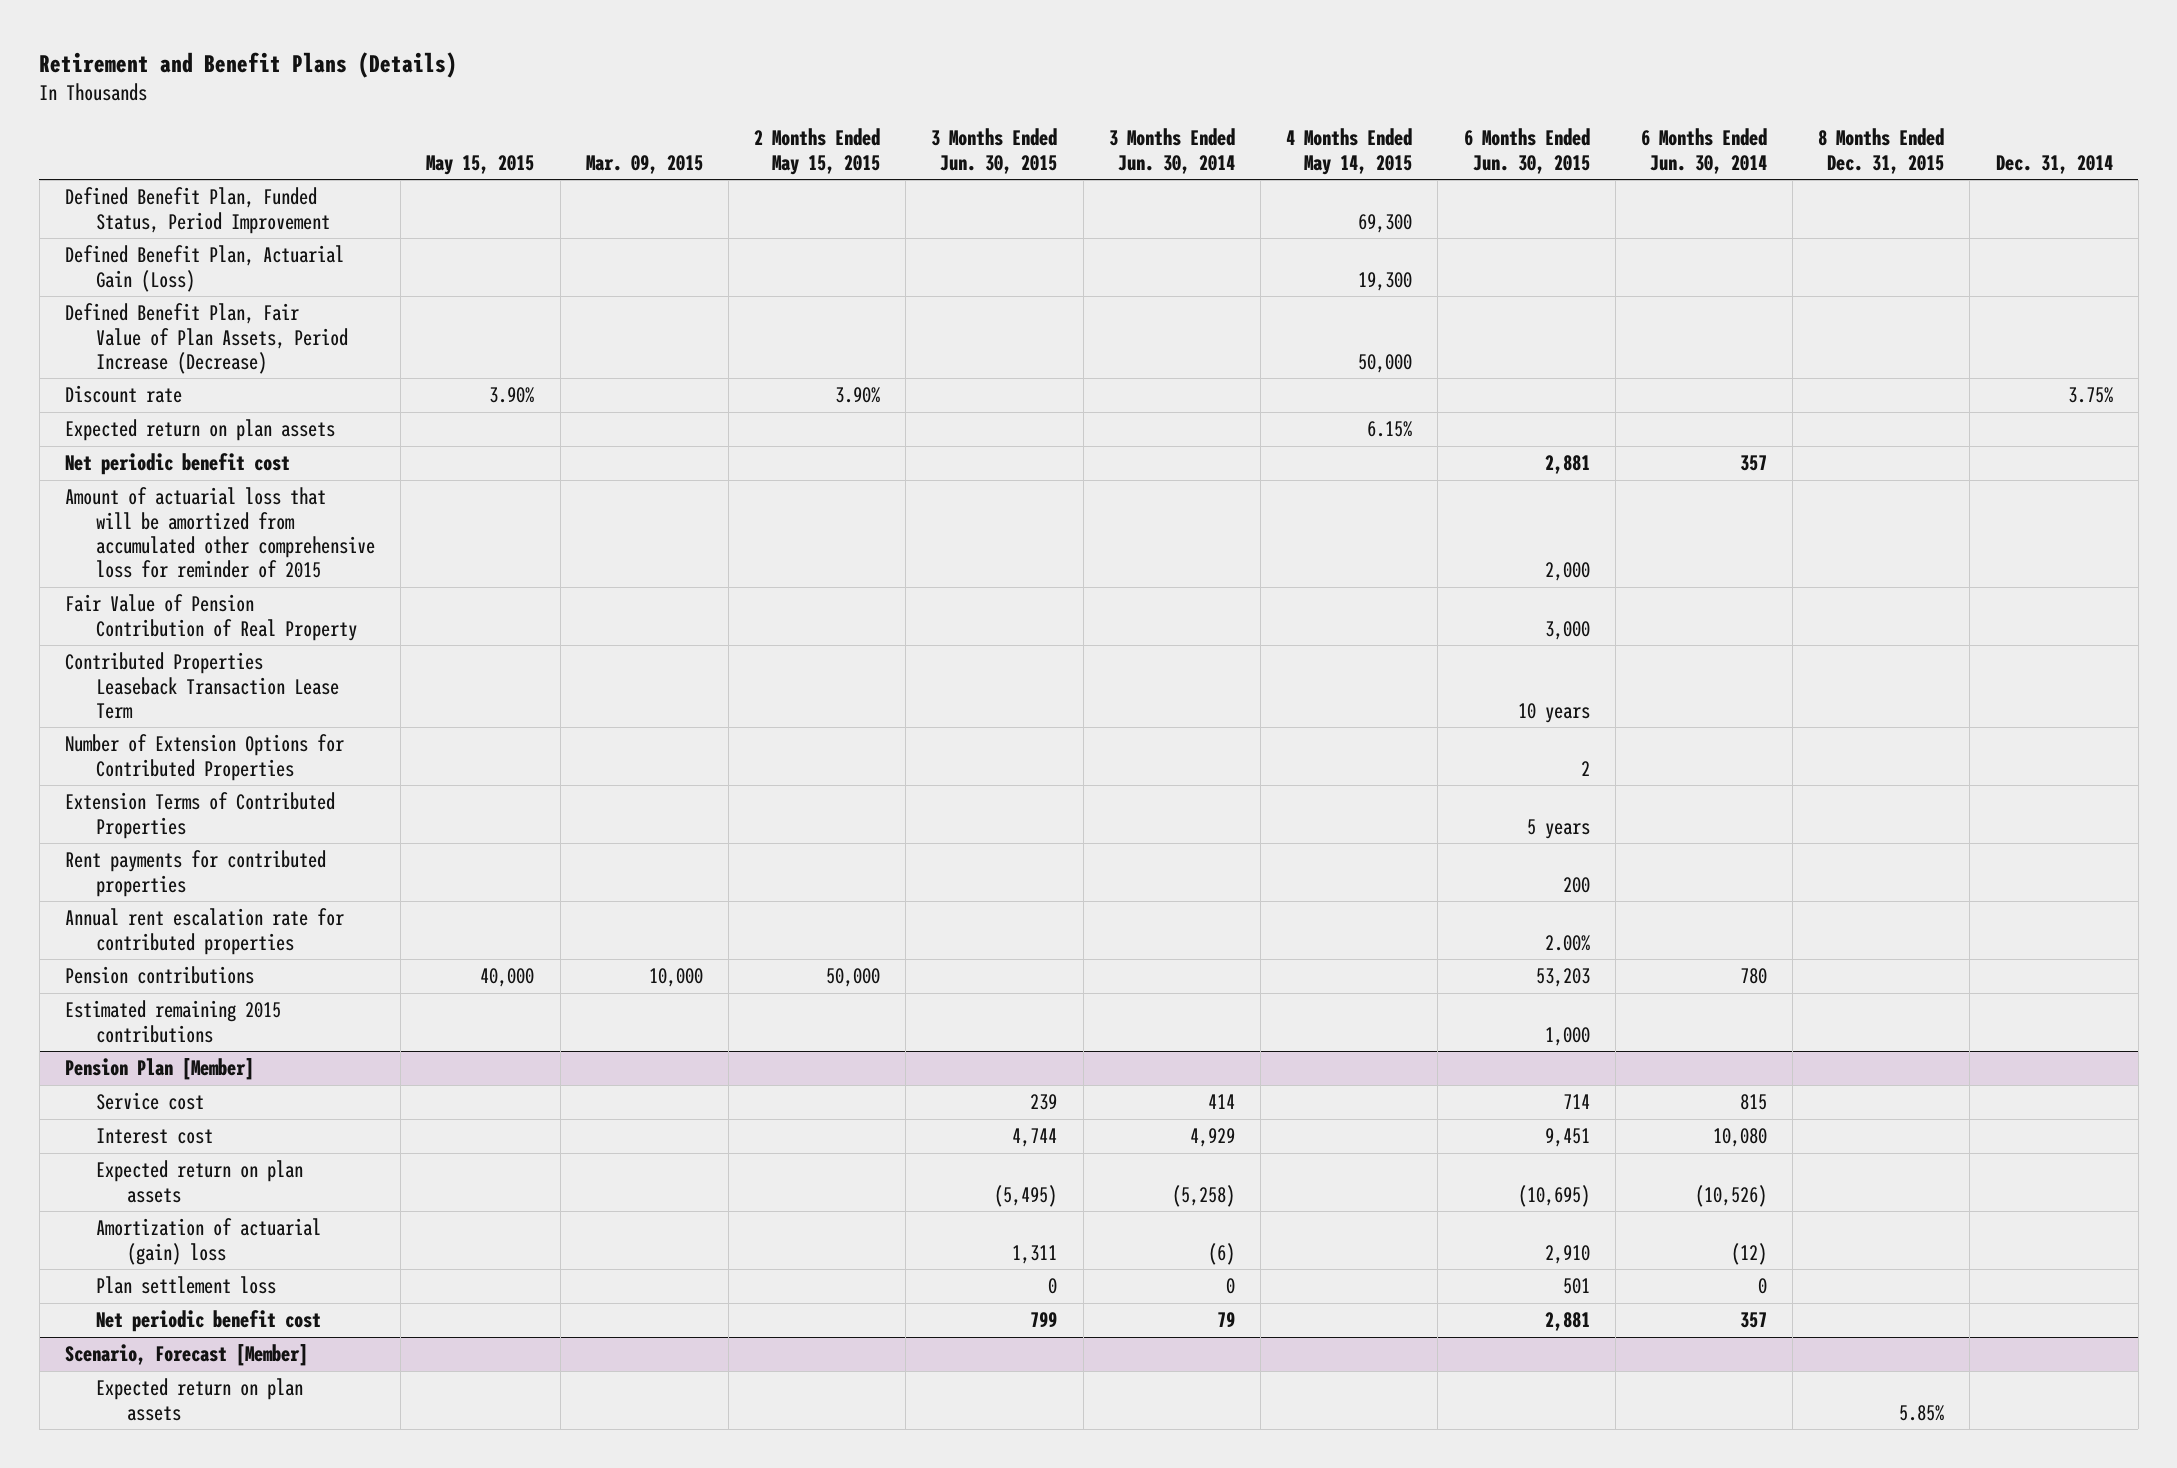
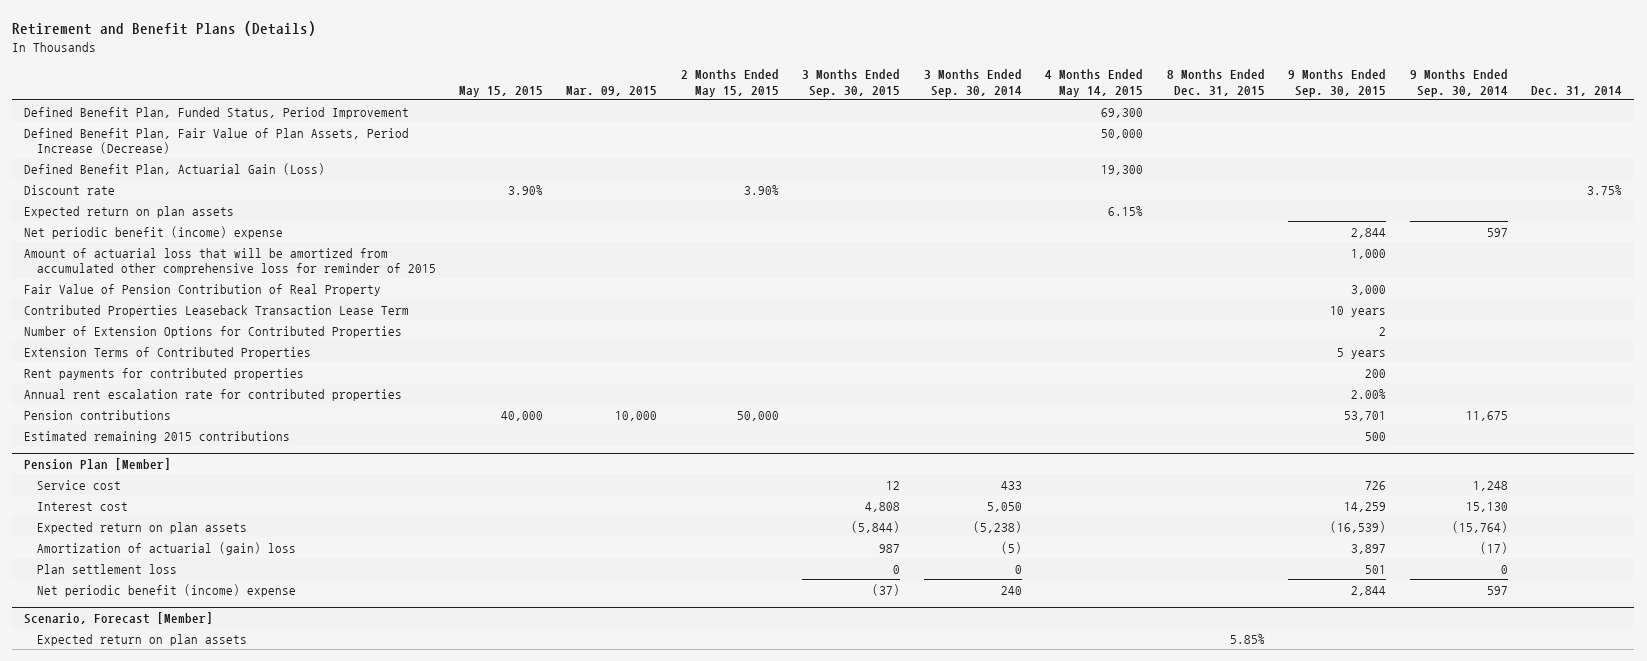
[931,128,1058,174] 3 Months Ended Jun. 30, 2015 -> none
[1108,128,1235,174] 3 Months Ended Jun. 30, 2014 -> none
[1463,128,1590,174] 6 Months Ended Jun. 30, 2015 -> none
[1640,128,1767,174] 6 Months Ended Jun. 30, 2014 -> none
none -> [802,69,901,97] 3 Months Ended Sep. 30, 2015
none -> [923,69,1022,97] 3 Months Ended Sep. 30, 2014
none -> [1288,69,1387,97] 9 Months Ended Sep. 30, 2015
none -> [1409,69,1508,97] 9 Months Ended Sep. 30, 2014
[64,245,344,292] Defined Benefit Plan, Actuarial Gain (Loss) -> [24,162,326,175] Defined Benefit Plan, Actuarial Gain (Loss)
[64,453,290,476] Net periodic benefit cost -> [24,225,284,239] Net periodic benefit (income) expense
[96,1310,322,1333] Net periodic benefit cost -> [36,583,296,597] Net periodic benefit (income) expense

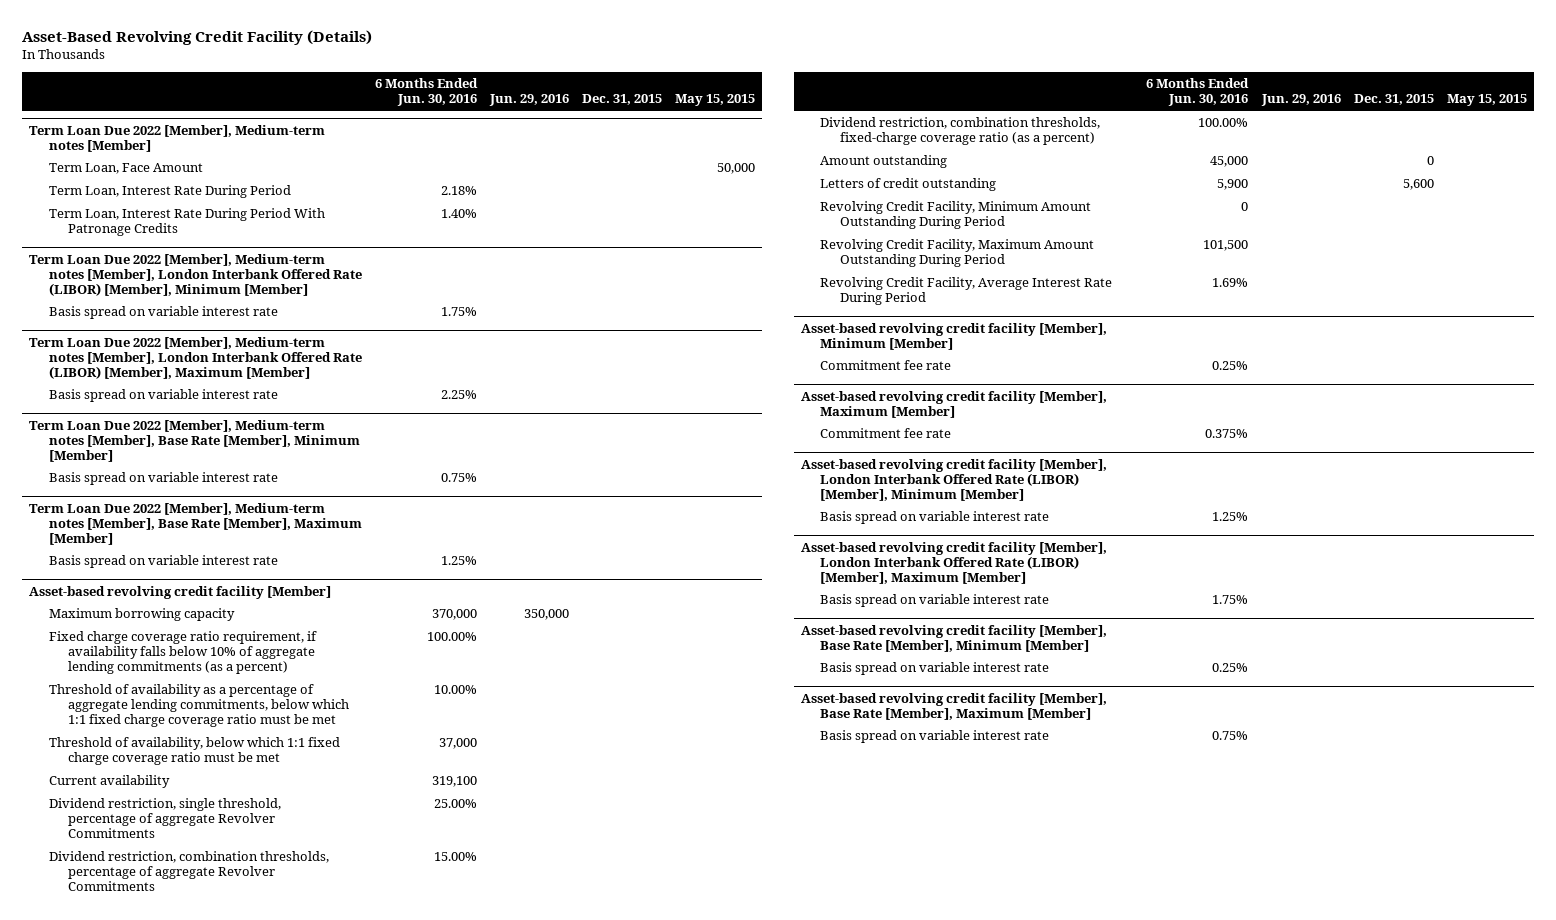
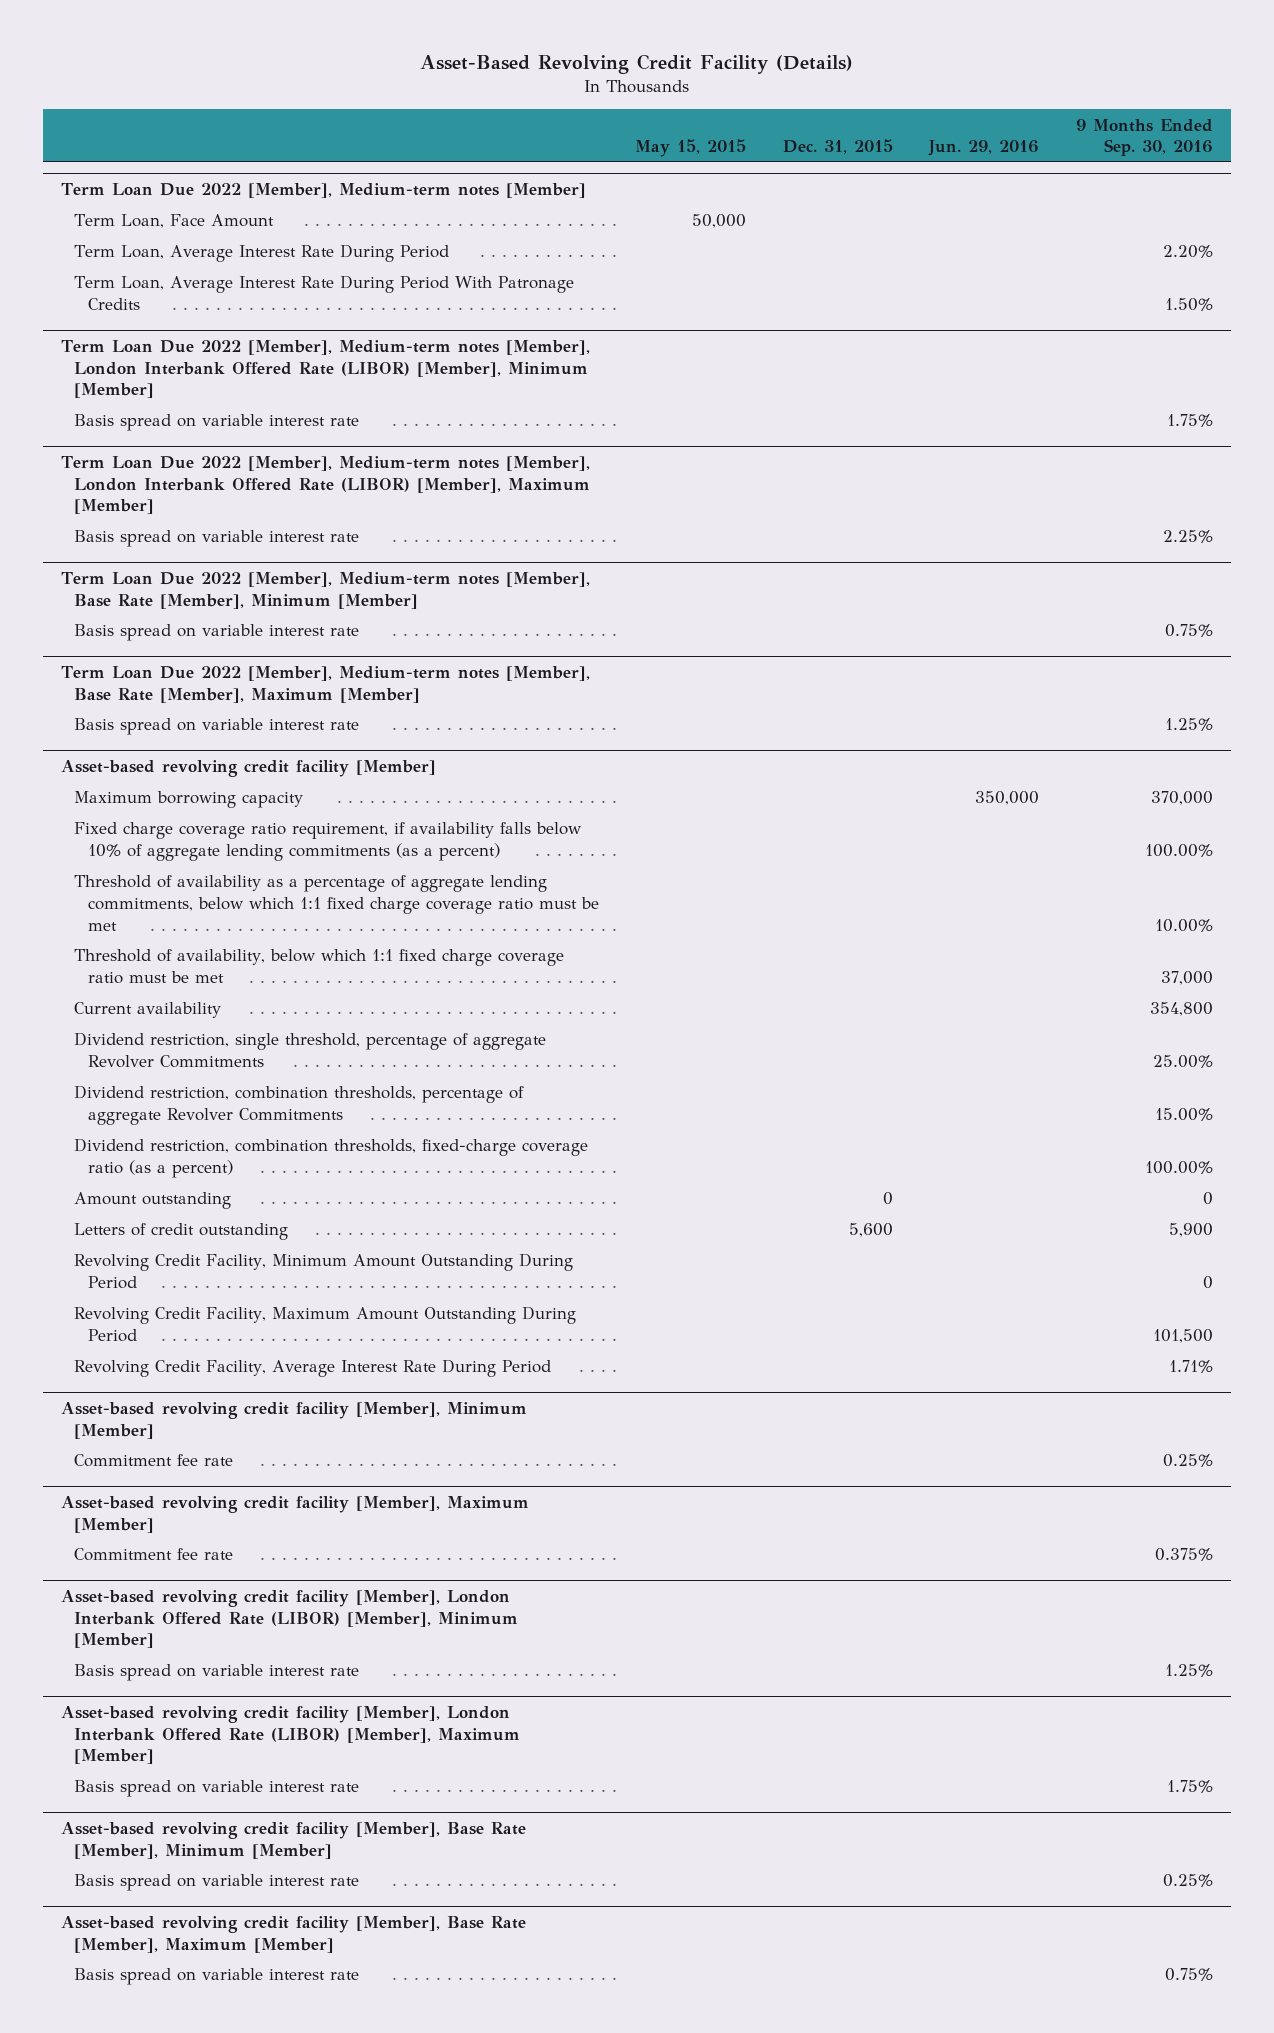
[374,78,478,107] 6 Months Ended Jun. 30, 2016 -> none
none -> [1075,118,1213,157] 9 Months Ended Sep. 30, 2016
[48,185,291,199] Term Loan, Interest Rate During Period -> [74,244,450,263] Term Loan, Average Interest Rate During Period
[48,208,325,237] Term Loan, Interest Rate During Period With Patronage Credits -> [74,275,575,310] Term Loan, Average Interest Rate During Period With Patronage Credits

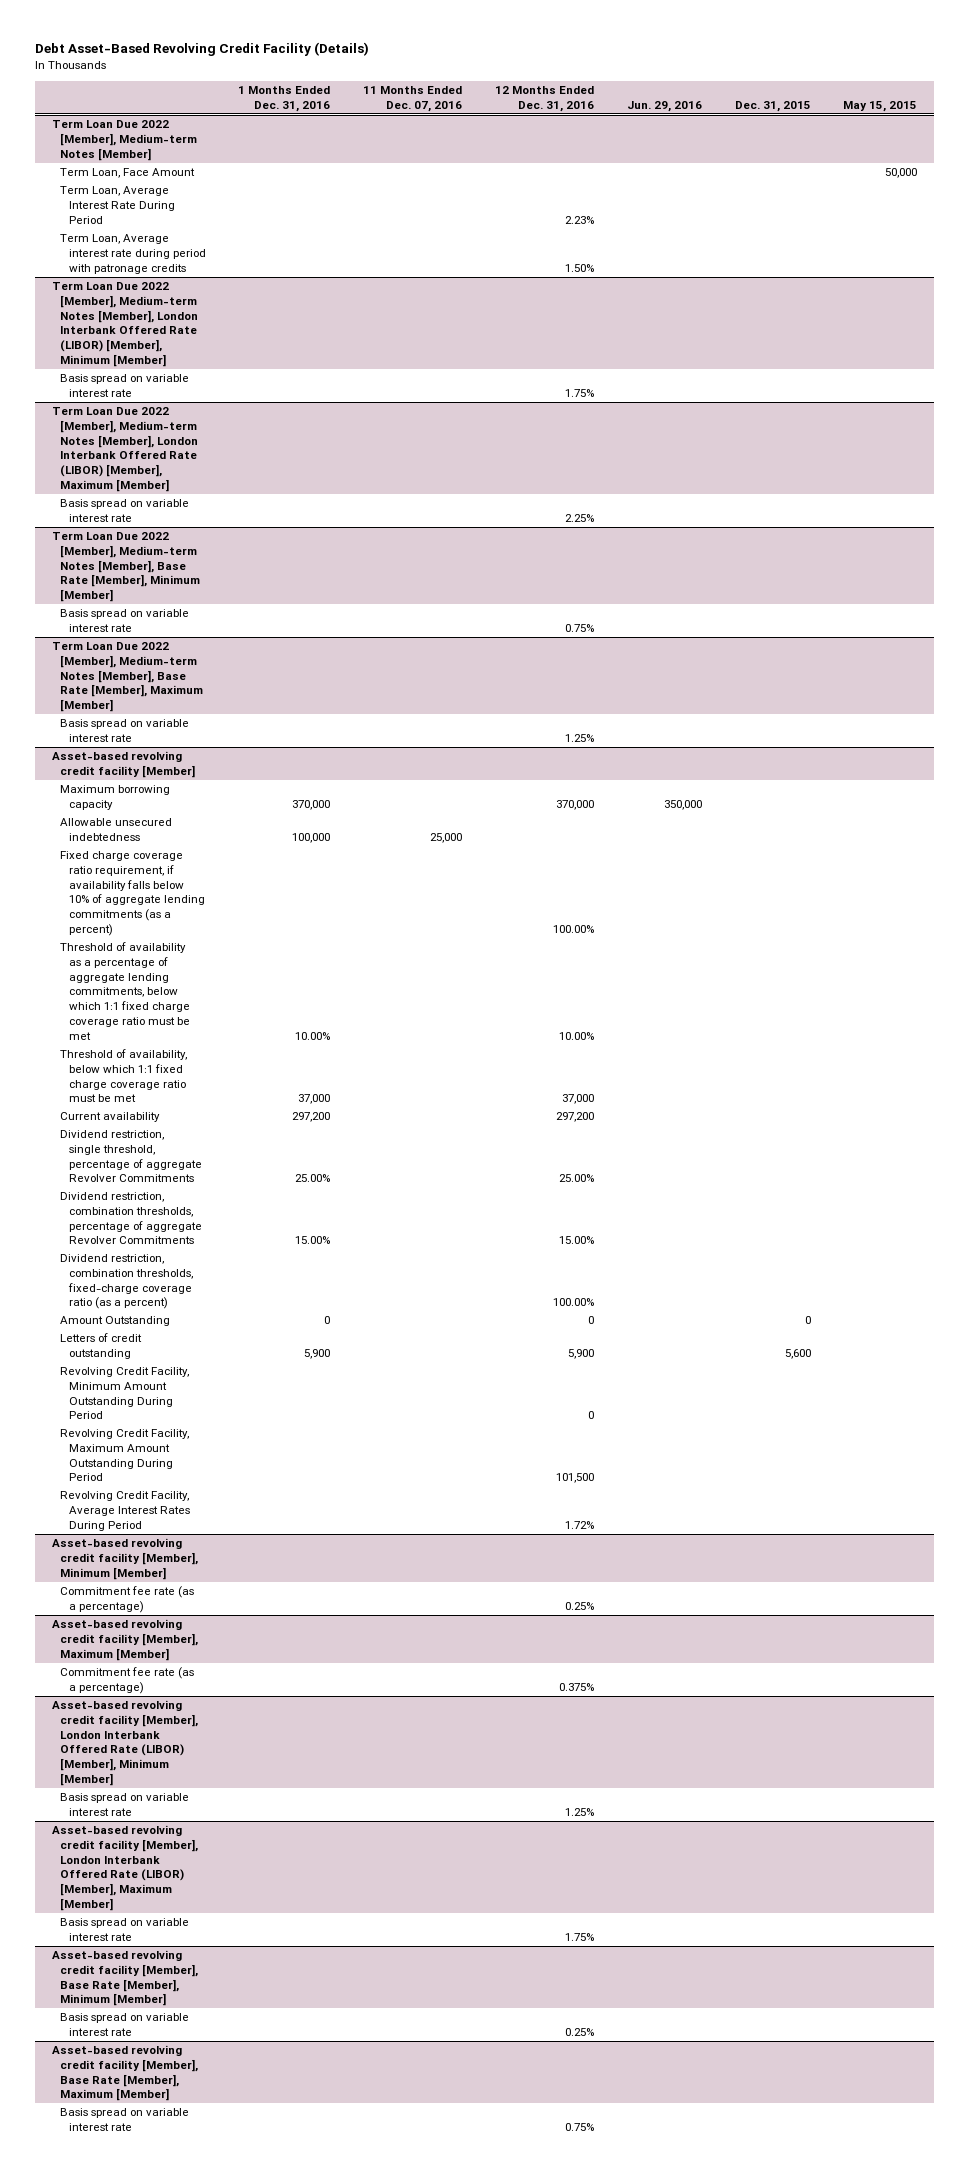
[419,54,853,75] Asset-Based Revolving Credit Facility (Details) -> [35,42,370,57] Debt Asset-Based Revolving Credit Facility (Details)
[1075,118,1213,157] 9 Months Ended Sep. 30, 2016 -> none
none -> [238,86,331,112] 1 Months Ended Dec. 31, 2016
none -> [363,86,463,112] 11 Months Ended Dec. 07, 2016
none -> [495,86,595,112] 12 Months Ended Dec. 31, 2016
[61,183,587,199] Term Loan Due 2022 [Member], Medium-term notes [Member] -> [51,120,198,161] Term Loan Due 2022 [Member], Medium-term Notes [Member]
[74,275,575,310] Term Loan, Average Interest Rate During Period With Patronage Credits -> [60,234,206,274] Term Loan, Average interest rate during period with patronage credits
[61,340,591,399] Term Loan Due 2022 [Member], Medium-term notes [Member], London Interbank Offered Rate (LIBOR) [Member], Minimum [Member] -> [51,282,199,367] Term Loan Due 2022 [Member], Medium-term Notes [Member], London Interbank Offered Rate (LIBOR) [Member], Minimum [Member]
[61,456,591,515] Term Loan Due 2022 [Member], Medium-term notes [Member], London Interbank Offered Rate (LIBOR) [Member], Maximum [Member] -> [51,407,199,492] Term Loan Due 2022 [Member], Medium-term Notes [Member], London Interbank Offered Rate (LIBOR) [Member], Maximum [Member]
[61,572,591,609] Term Loan Due 2022 [Member], Medium-term notes [Member], Base Rate [Member], Minimum [Member] -> [51,532,201,603] Term Loan Due 2022 [Member], Medium-term Notes [Member], Base Rate [Member], Minimum [Member]
[61,666,591,703] Term Loan Due 2022 [Member], Medium-term notes [Member], Base Rate [Member], Maximum [Member] -> [51,642,204,713] Term Loan Due 2022 [Member], Medium-term Notes [Member], Base Rate [Member], Maximum [Member]
none -> [60,818,173,842] Allowable unsecured indebtedness
[74,1192,232,1210] Amount outstanding -> [60,1316,171,1327] Amount Outstanding
[74,1359,552,1378] Revolving Credit Facility, Average Interest Rate During Period -> [60,1491,190,1531] Revolving Credit Facility, Average Interest Rates During Period
[74,1454,234,1468] Commitment fee rate -> [60,1586,195,1614] Commitment fee rate (as a percentage)
[74,1548,234,1562] Commitment fee rate -> [60,1667,195,1695] Commitment fee rate (as a percentage)

